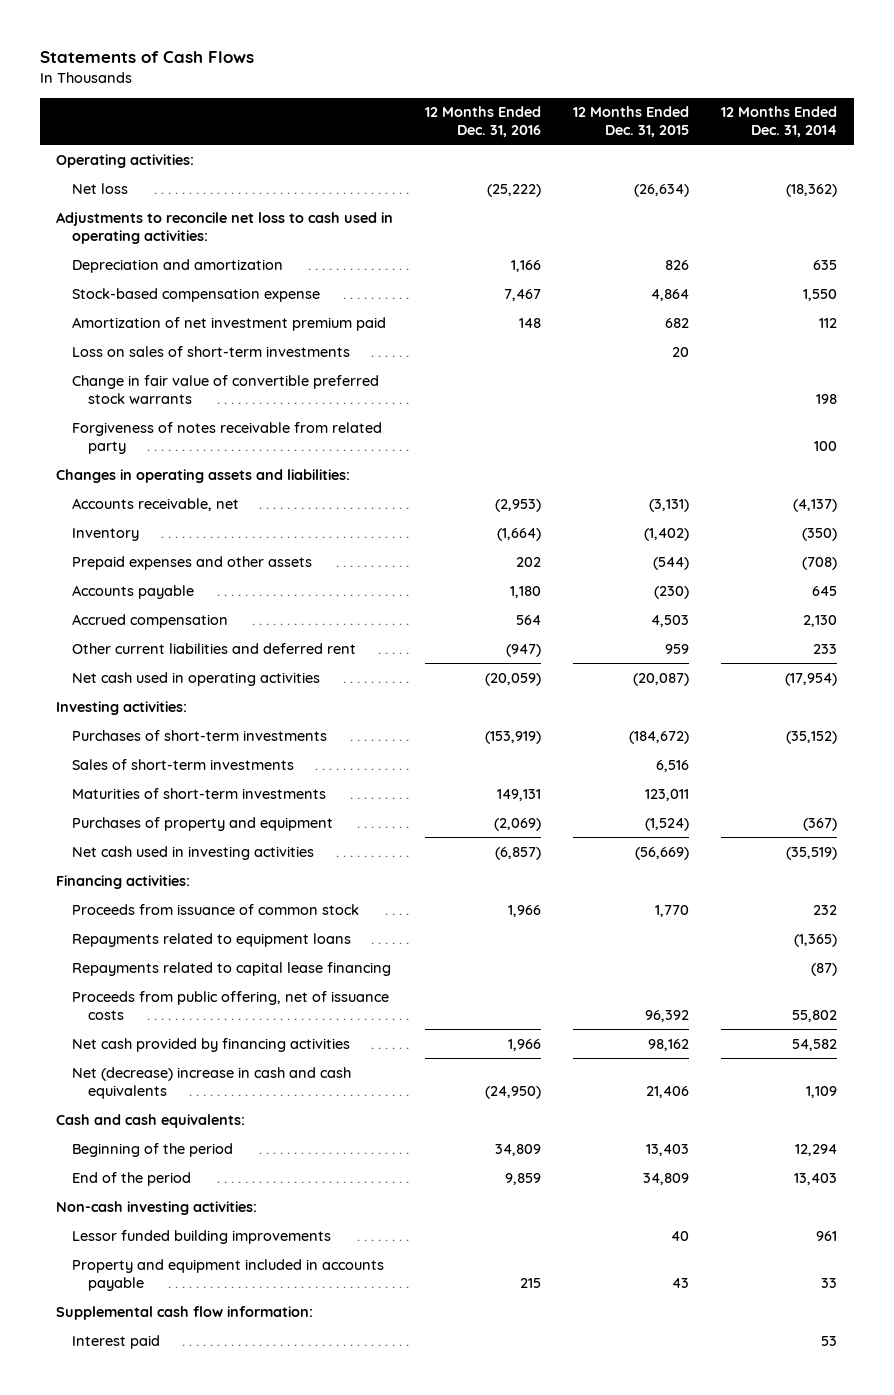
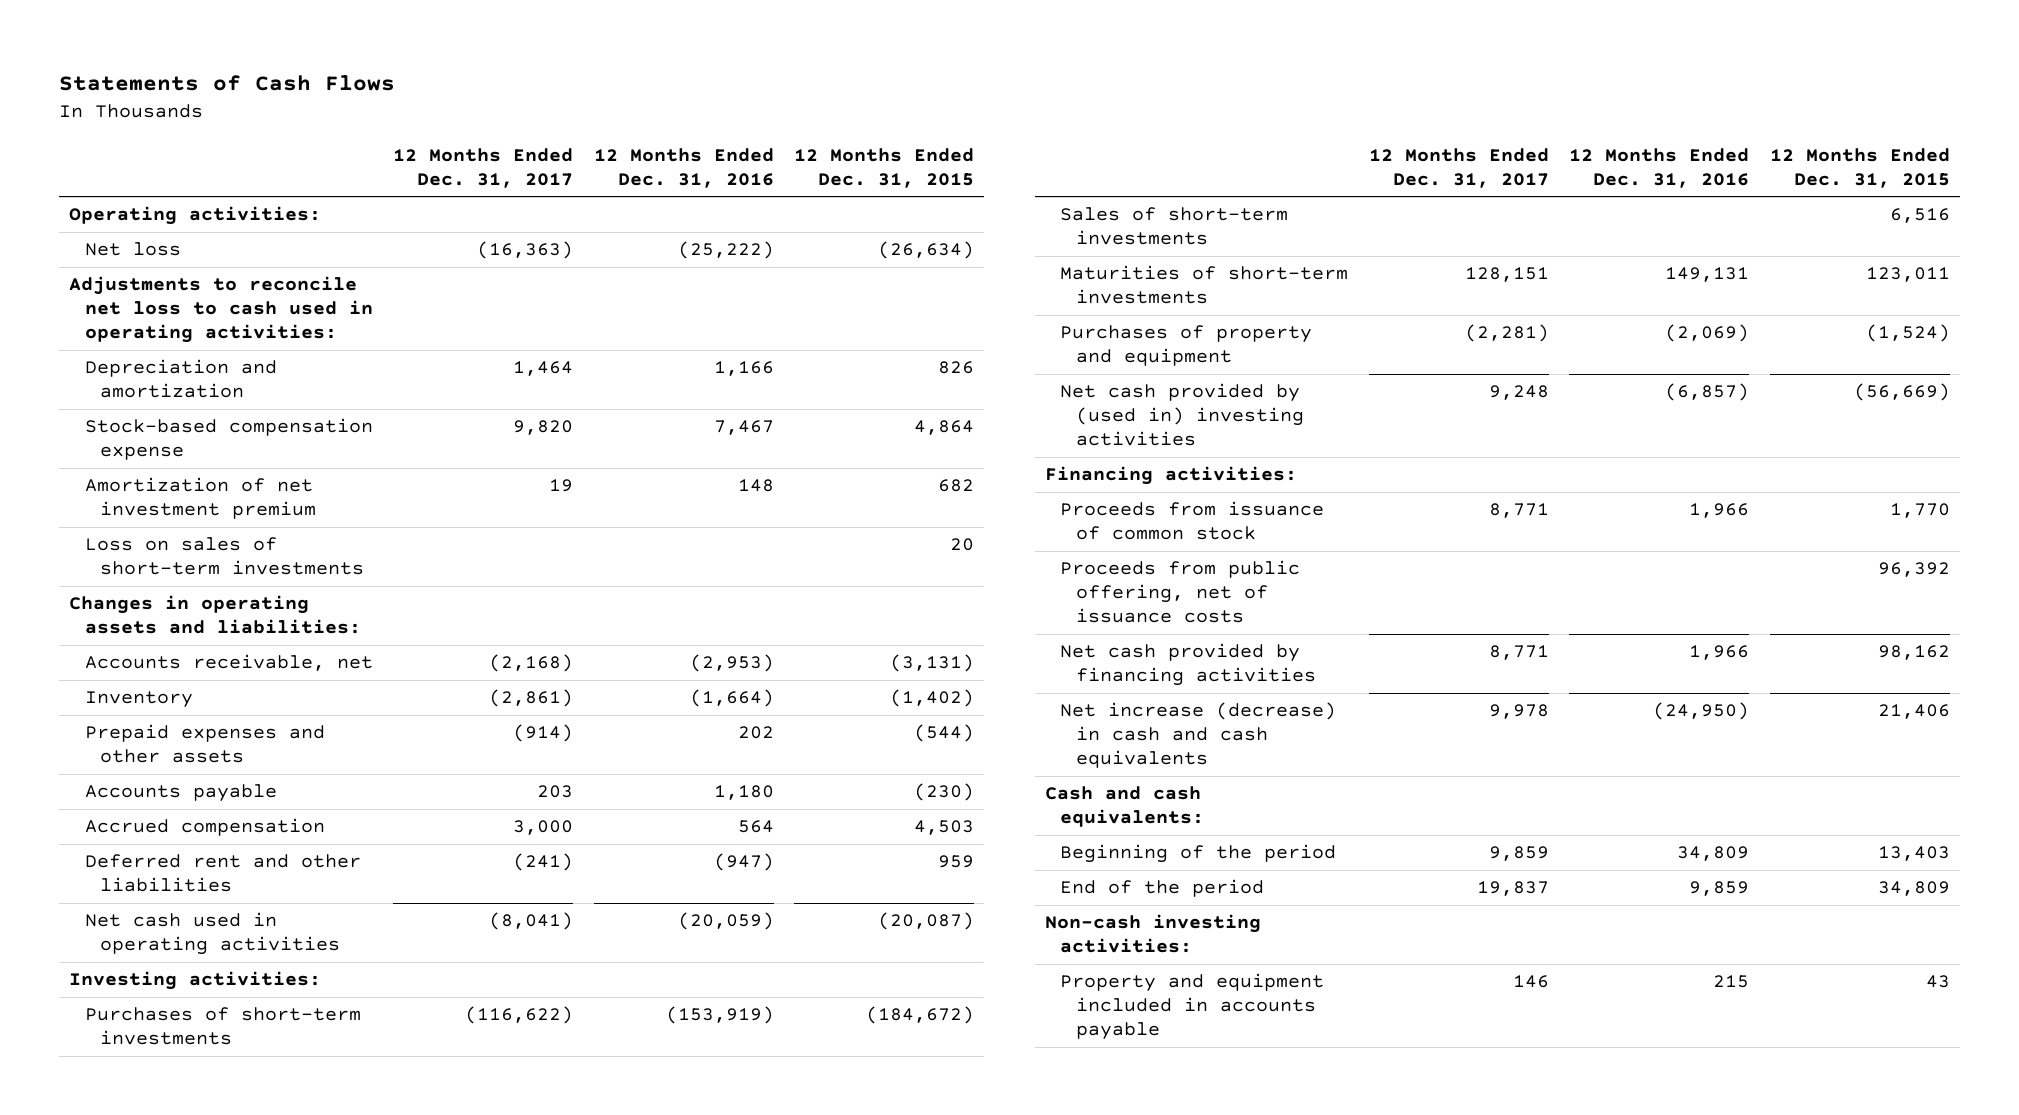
[721,106,838,138] 12 Months Ended Dec. 31, 2014 -> none
none -> [393,147,574,188] 12 Months Ended Dec. 31, 2017
[71,316,386,331] Amortization of net investment premium paid -> [84,477,316,520] Amortization of net investment premium
[71,374,379,404] Change in fair value of convertible preferred stock warrants -> none
[71,421,382,454] Forgiveness of notes receivable from related party -> none
[71,642,356,654] Other current liabilities and deferred rent -> [84,854,361,893] Deferred rent and other liabilities
[71,845,314,860] Net cash used in investing activities -> [1060,383,1304,447] Net cash provided by (used in) investing activities
[71,932,351,947] Repayments related to equipment loans -> none
[71,961,391,976] Repayments related to capital lease financing -> none
[71,1066,351,1099] Net (decrease) increase in cash and cash equivalents -> [1060,702,1337,769] Net increase (decrease) in cash and cash equivalents
[71,1229,331,1244] Lessor funded building improvements -> none
[56,1305,314,1320] Supplemental cash flow information: -> none
[71,1334,160,1349] Interest paid -> none

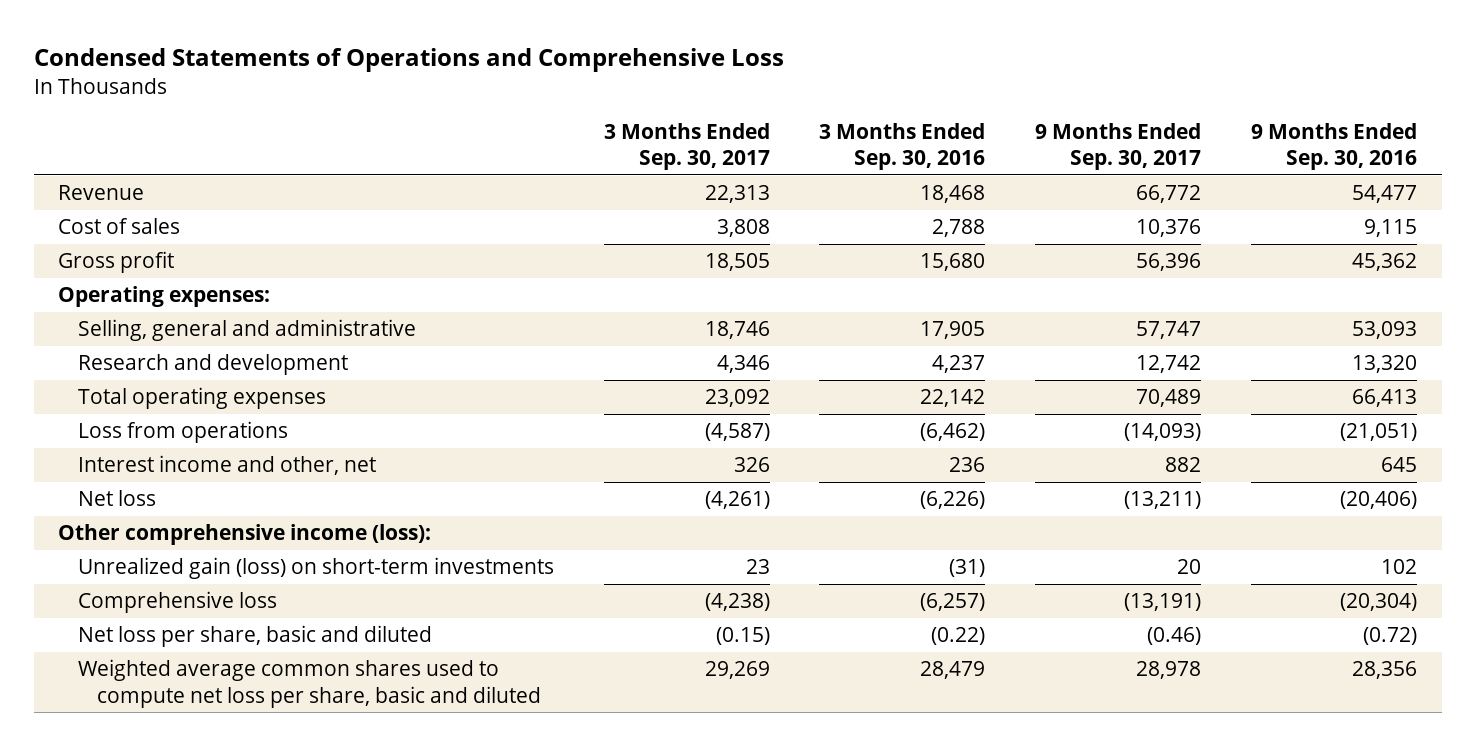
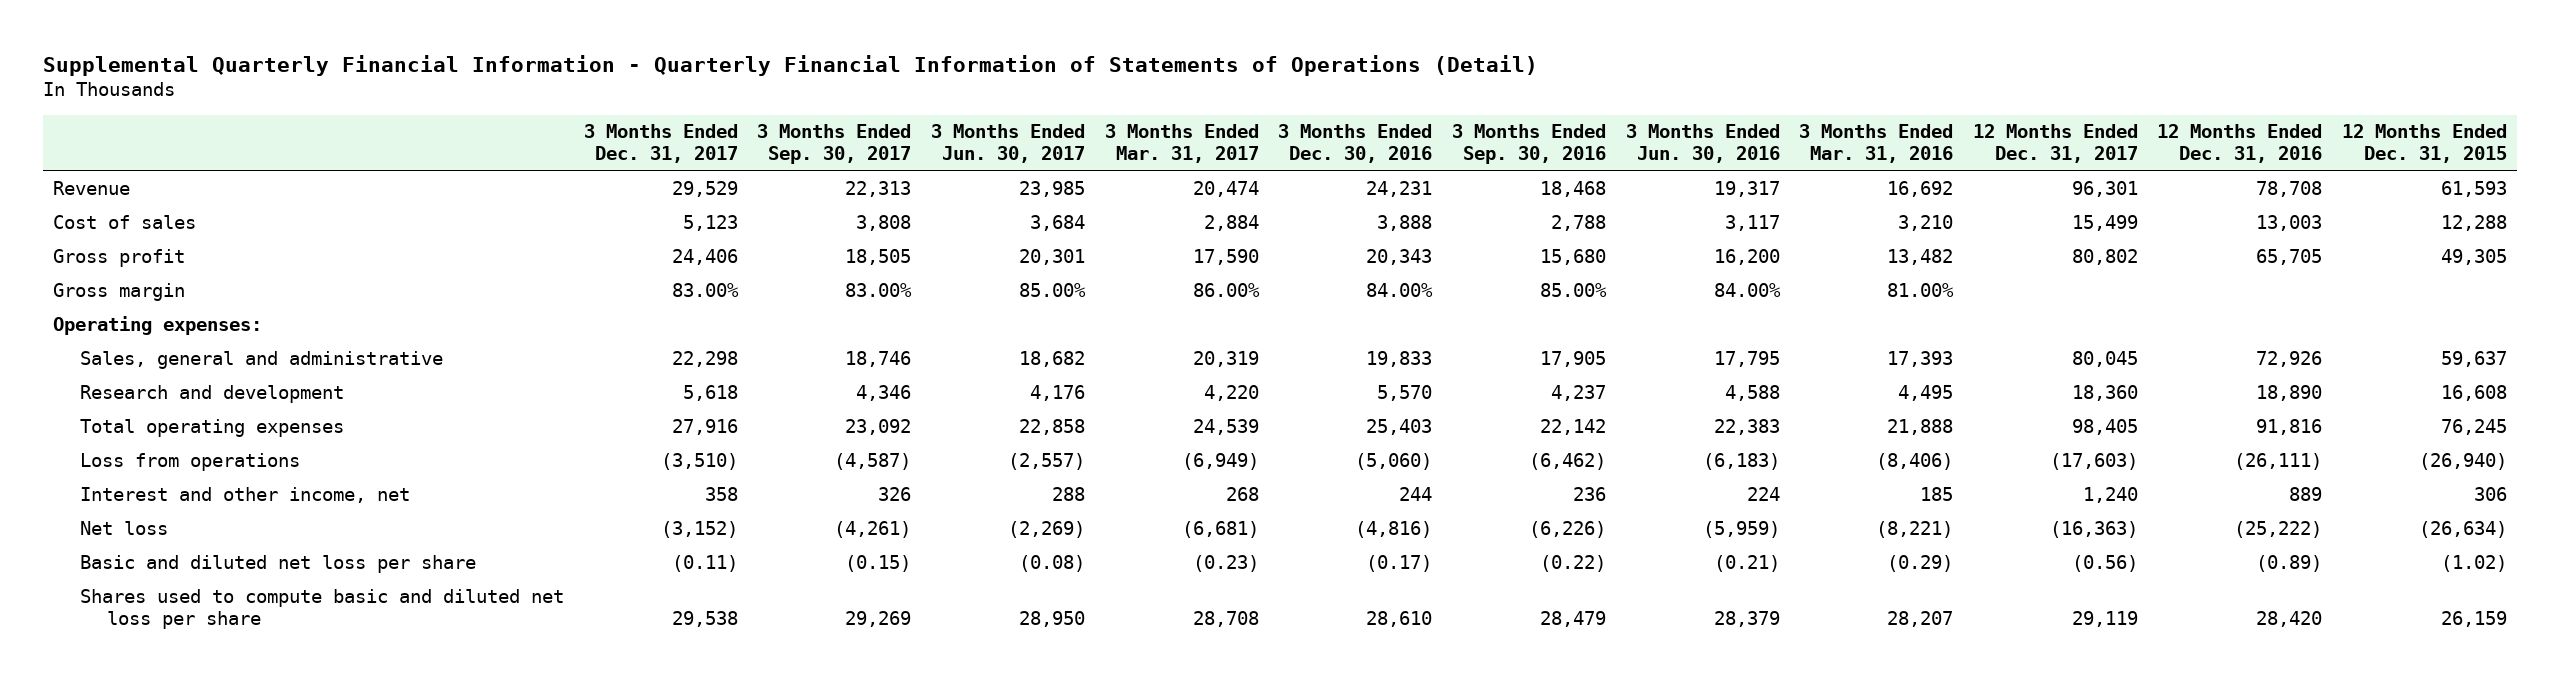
[33,47,784,72] Condensed Statements of Operations and Comprehensive Loss -> [43,54,1539,76] Supplemental Quarterly Financial Information - Quarterly Financial Information of Statements of Operations (Detail)
[1035,122,1202,171] 9 Months Ended Sep. 30, 2017 -> none
[1251,122,1418,171] 9 Months Ended Sep. 30, 2016 -> none
none -> [583,124,738,164] 3 Months Ended Dec. 31, 2017
none -> [930,124,1085,164] 3 Months Ended Jun. 30, 2017
none -> [1104,124,1259,164] 3 Months Ended Mar. 31, 2017
none -> [1278,124,1433,164] 3 Months Ended Dec. 30, 2016
none -> [1625,124,1780,164] 3 Months Ended Jun. 30, 2016
none -> [1799,124,1954,164] 3 Months Ended Mar. 31, 2016
none -> [1972,124,2138,164] 12 Months Ended Dec. 31, 2017
none -> [2157,124,2323,164] 12 Months Ended Dec. 31, 2016
none -> [2342,124,2508,164] 12 Months Ended Dec. 31, 2015
none -> [53,282,186,301] Gross margin
[77,319,416,342] Selling, general and administrative -> [80,350,444,369] Sales, general and administrative
[77,455,376,476] Interest income and other, net -> [80,486,411,503] Interest and other income, net
[58,524,432,546] Other comprehensive income (loss): -> none
[77,557,554,580] Unrealized gain (loss) on short-term investments -> none
[77,591,277,614] Comprehensive loss -> none
[77,625,432,648] Net loss per share, basic and diluted -> [80,554,477,573] Basic and diluted net loss per share
[77,659,541,708] Weighted average common shares used to compute net loss per share, basic and diluted -> [80,588,565,629] Shares used to compute basic and diluted net loss per share

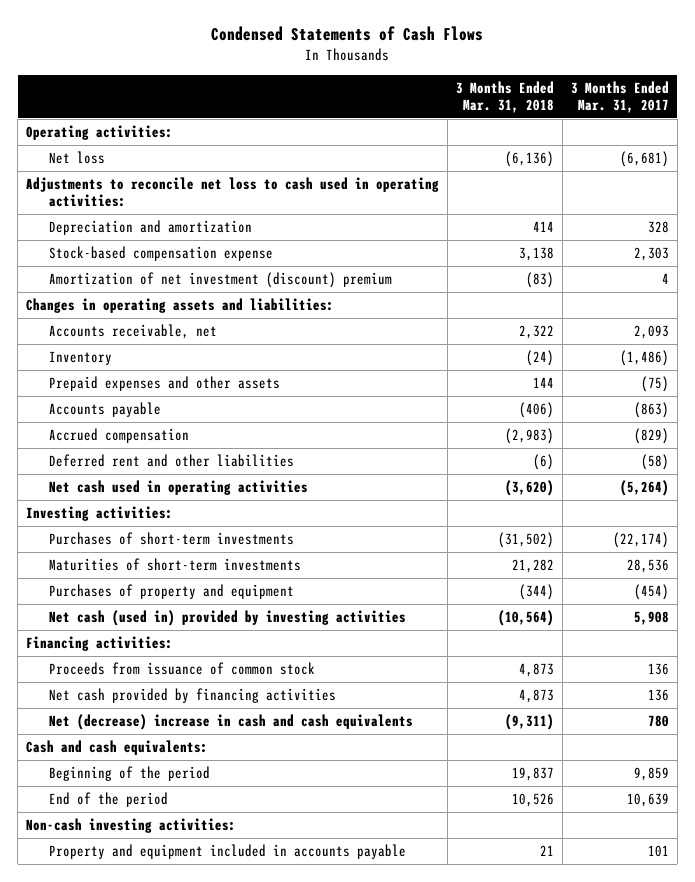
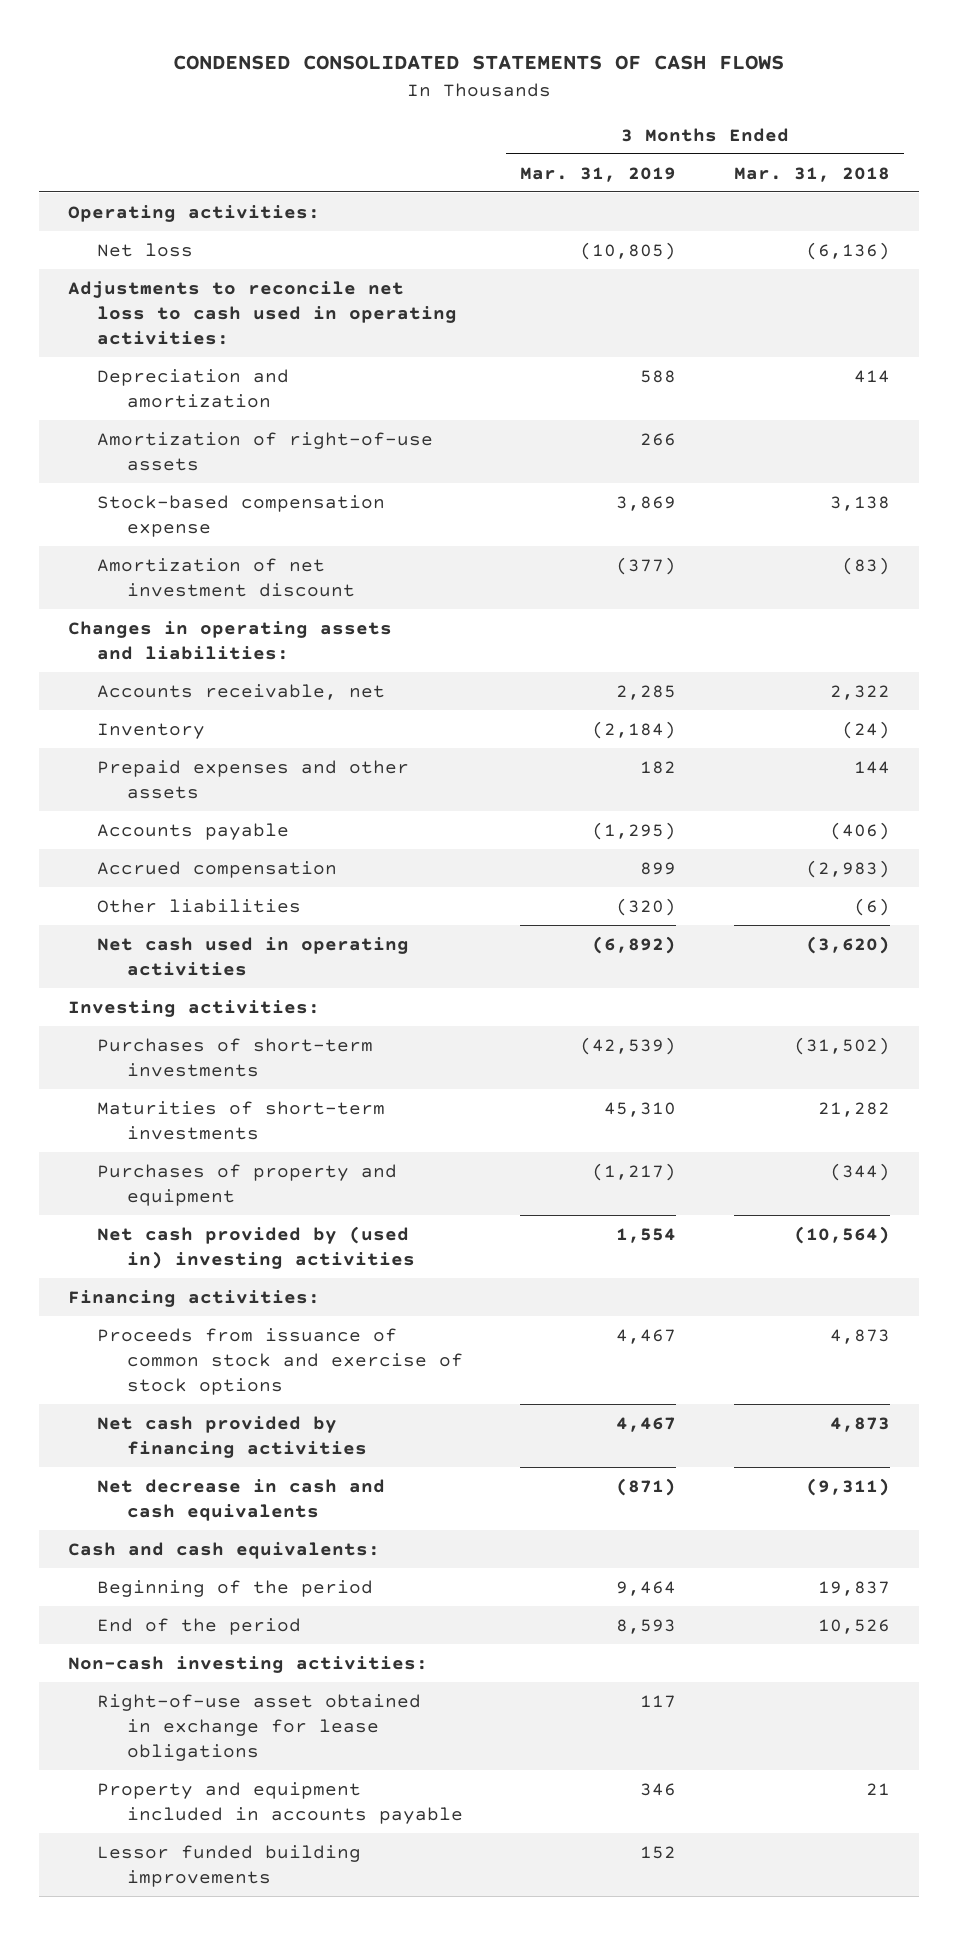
[211,26,484,42] Condensed Statements of Cash Flows -> [172,55,784,71] CONDENSED CONSOLIDATED STATEMENTS OF CASH FLOWS
[570,80,669,113] 3 Months Ended Mar. 31, 2017 -> none
none -> [520,166,677,182] Mar. 31, 2019
none -> [97,431,434,471] Amortization of right-of-use assets
[48,272,392,289] Amortization of net investment (discount) premium -> [97,557,355,597] Amortization of net investment discount
[48,454,294,468] Deferred rent and other liabilities -> [97,898,302,913] Other liabilities
[48,610,406,627] Net cash (used in) provided by investing activities -> [97,1225,415,1269] Net cash provided by (used in) investing activities
[48,662,315,676] Proceeds from issuance of common stock -> [97,1327,463,1395] Proceeds from issuance of common stock and exercise of stock options
[48,714,413,731] Net (decrease) increase in cash and cash equivalents -> [97,1478,386,1521] Net decrease in cash and cash equivalents
none -> [97,1693,422,1761] Right-of-use asset obtained in exchange for lease obligations
none -> [97,1844,362,1887] Lessor funded building improvements

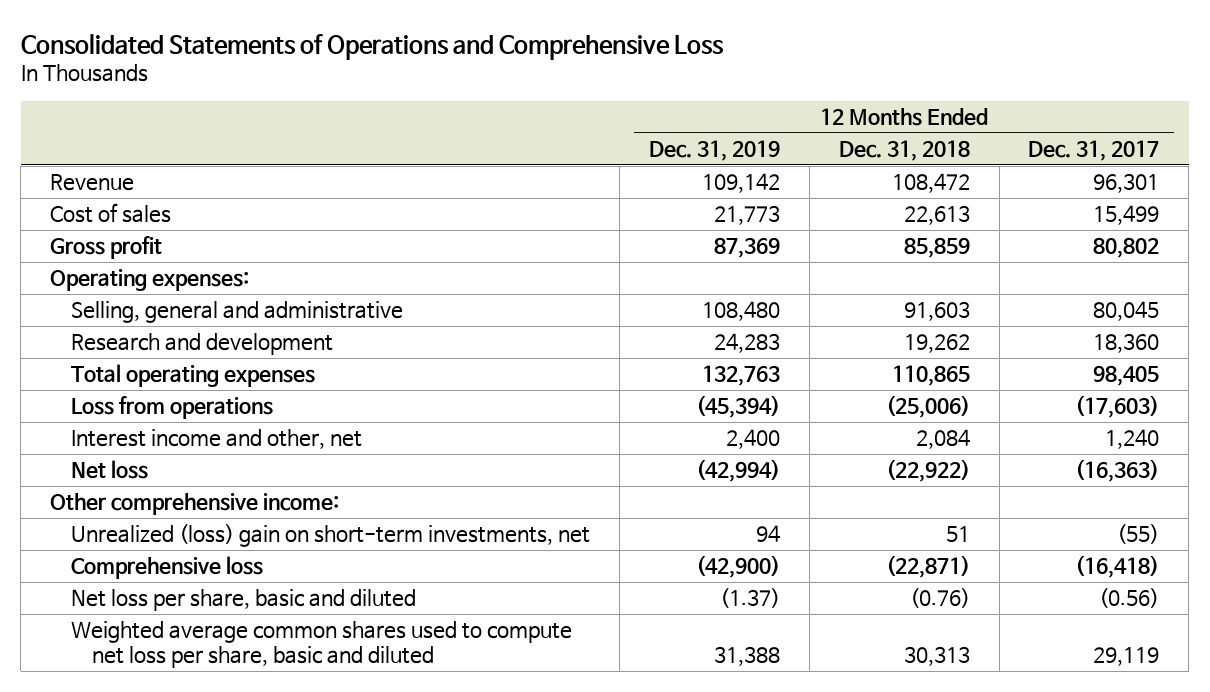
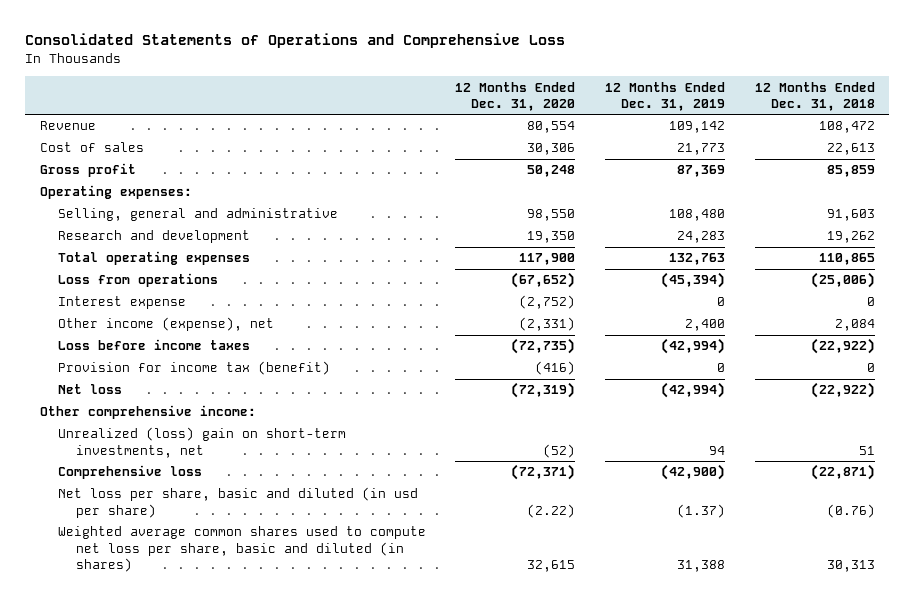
[1028,140,1160,162] Dec. 31, 2017 -> none
none -> [455,81,576,111] 12 Months Ended Dec. 31, 2020
none -> [57,296,186,310] Interest expense
[70,429,362,450] Interest income and other, net -> [57,317,274,332] Other income (expense), net
none -> [57,339,250,351] Loss before income taxes
none -> [57,361,330,376] Provision for income tax (benefit)
[70,589,416,612] Net loss per share, basic and diluted -> [57,487,418,518] Net loss per share, basic and diluted (in usd per share)
[70,621,572,669] Weighted average common shares used to compute net loss per share, basic and diluted -> [57,526,426,572] Weighted average common shares used to compute net loss per share, basic and diluted (in shares)

